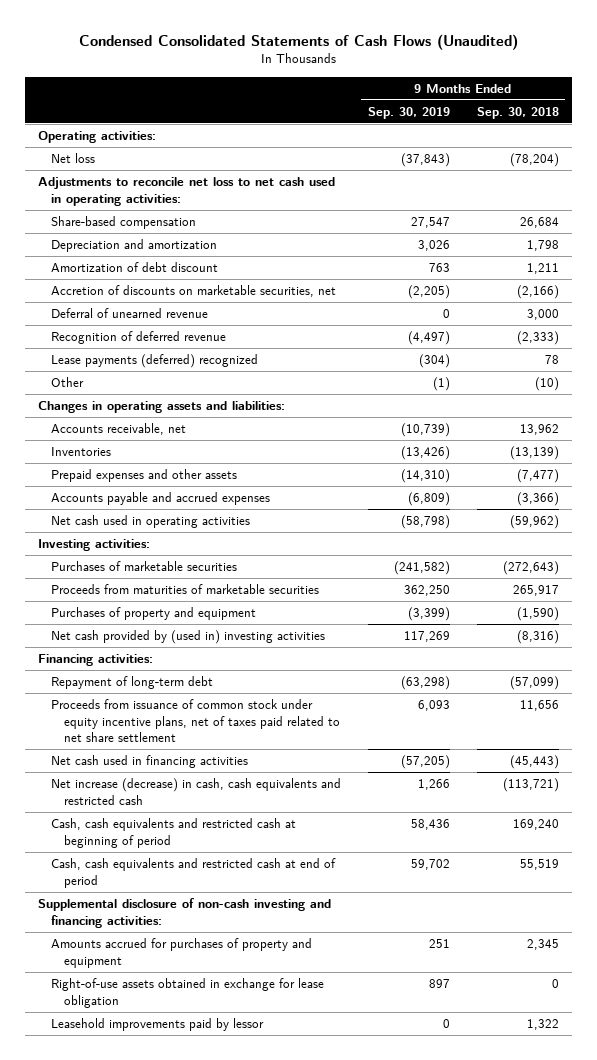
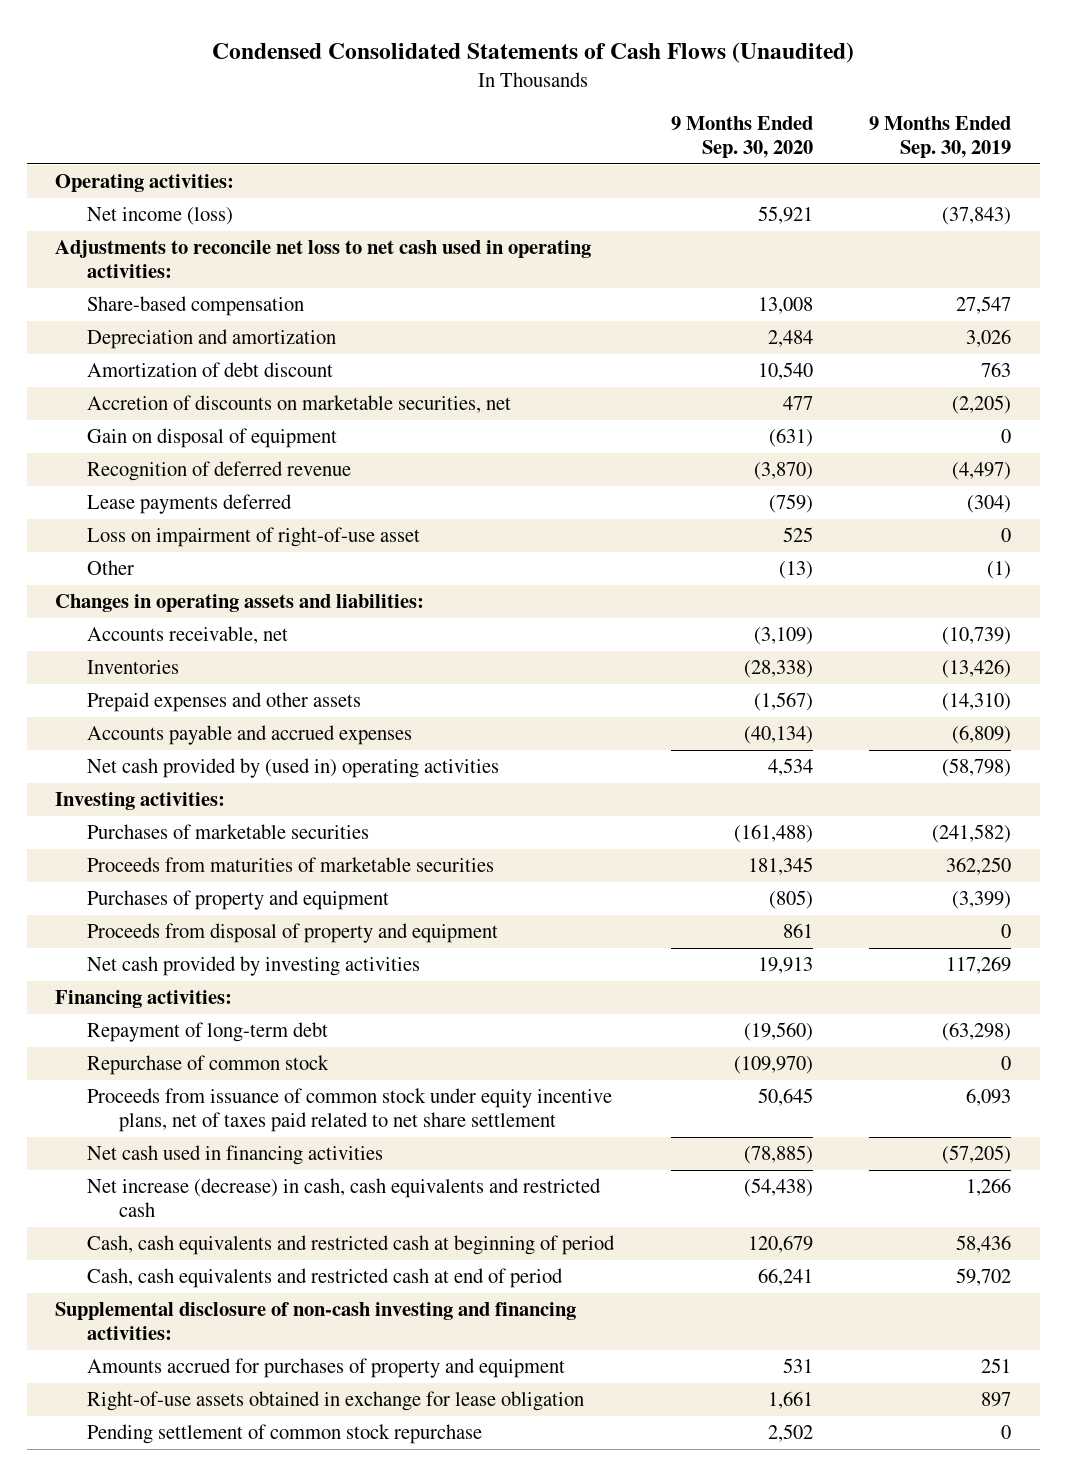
[476,106,559,119] Sep. 30, 2018 -> none
none -> [670,116,813,159] 9 Months Ended Sep. 30, 2020
[51,153,96,164] Net loss -> [87,207,234,226] Net income (loss)
[51,308,209,319] Deferral of unearned revenue -> none
none -> [87,428,338,449] Gain on disposal of equipment
[51,354,259,369] Lease payments (deferred) recognized -> [87,494,293,515] Lease payments deferred
none -> [87,527,421,548] Loss on impairment of right-of-use asset
[51,515,251,529] Net cash used in operating activities -> [87,758,500,779] Net cash provided by (used in) operating activities
none -> [87,923,499,944] Proceeds from disposal of property and equipment
[51,630,326,645] Net cash provided by (used in) investing activities -> [87,956,421,977] Net cash provided by investing activities
none -> [87,1055,330,1076] Repurchase of common stock
[51,1018,265,1032] Leasehold improvements paid by lessor -> none
none -> [87,1424,483,1445] Pending settlement of common stock repurchase

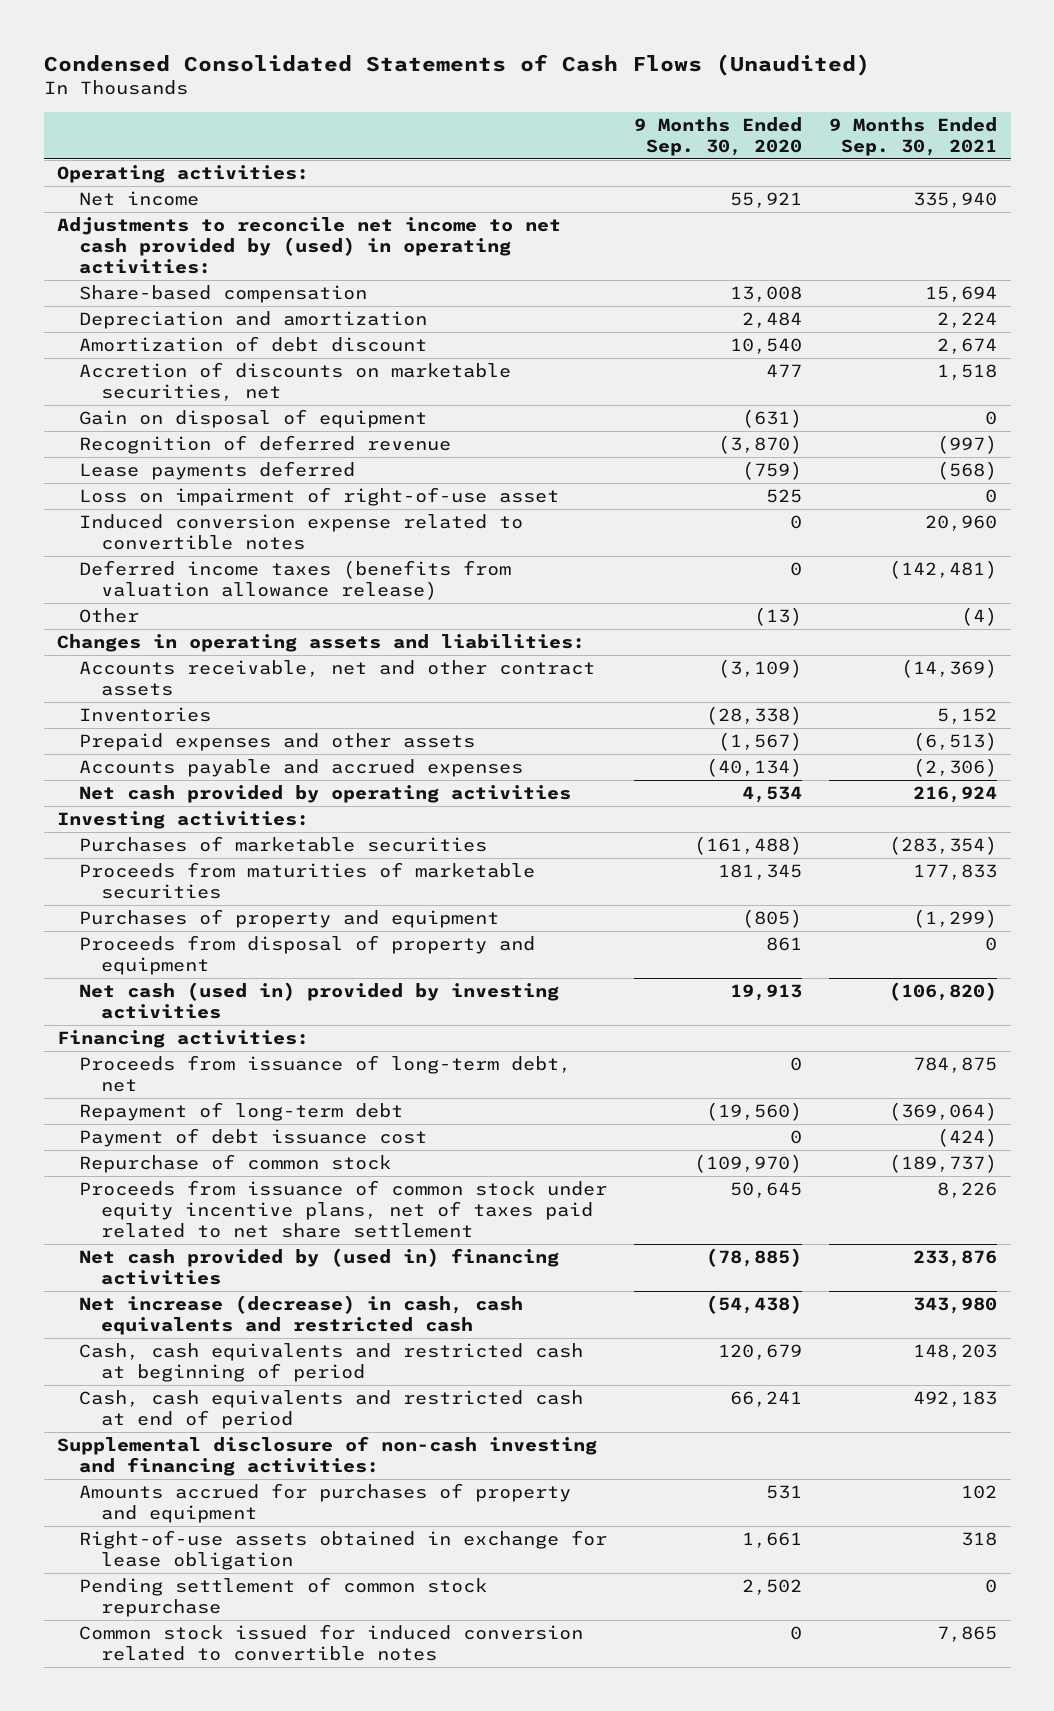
[869,116,1012,159] 9 Months Ended Sep. 30, 2019 -> none
none -> [829,116,998,156] 9 Months Ended Sep. 30, 2021
[87,207,234,226] Net income (loss) -> [79,191,200,207] Net income
[55,240,592,279] Adjustments to reconcile net loss to net cash used in operating activities: -> [57,217,562,275] Adjustments to reconcile net income to net cash provided by (used) in operating activities:
none -> [79,514,524,551] Induced conversion expense related to convertible notes
none -> [79,560,512,601] Deferred income taxes (benefits from valuation allowance release)
[87,626,289,645] Accounts receivable, net -> [79,660,596,697] Accounts receivable, net and other contract assets
[87,758,500,779] Net cash provided by (used in) operating activities -> [79,785,572,804] Net cash provided by operating activities
[87,956,421,977] Net cash provided by investing activities -> [79,982,560,1020] Net cash (used in) provided by investing activities
none -> [79,1055,572,1093] Proceeds from issuance of long-term debt, net
none -> [79,1128,428,1148] Payment of debt issuance cost
[87,1145,384,1166] Net cash used in financing activities -> [79,1248,560,1286] Net cash provided by (used in) financing activities
none -> [79,1624,584,1662] Common stock issued for induced conversion related to convertible notes

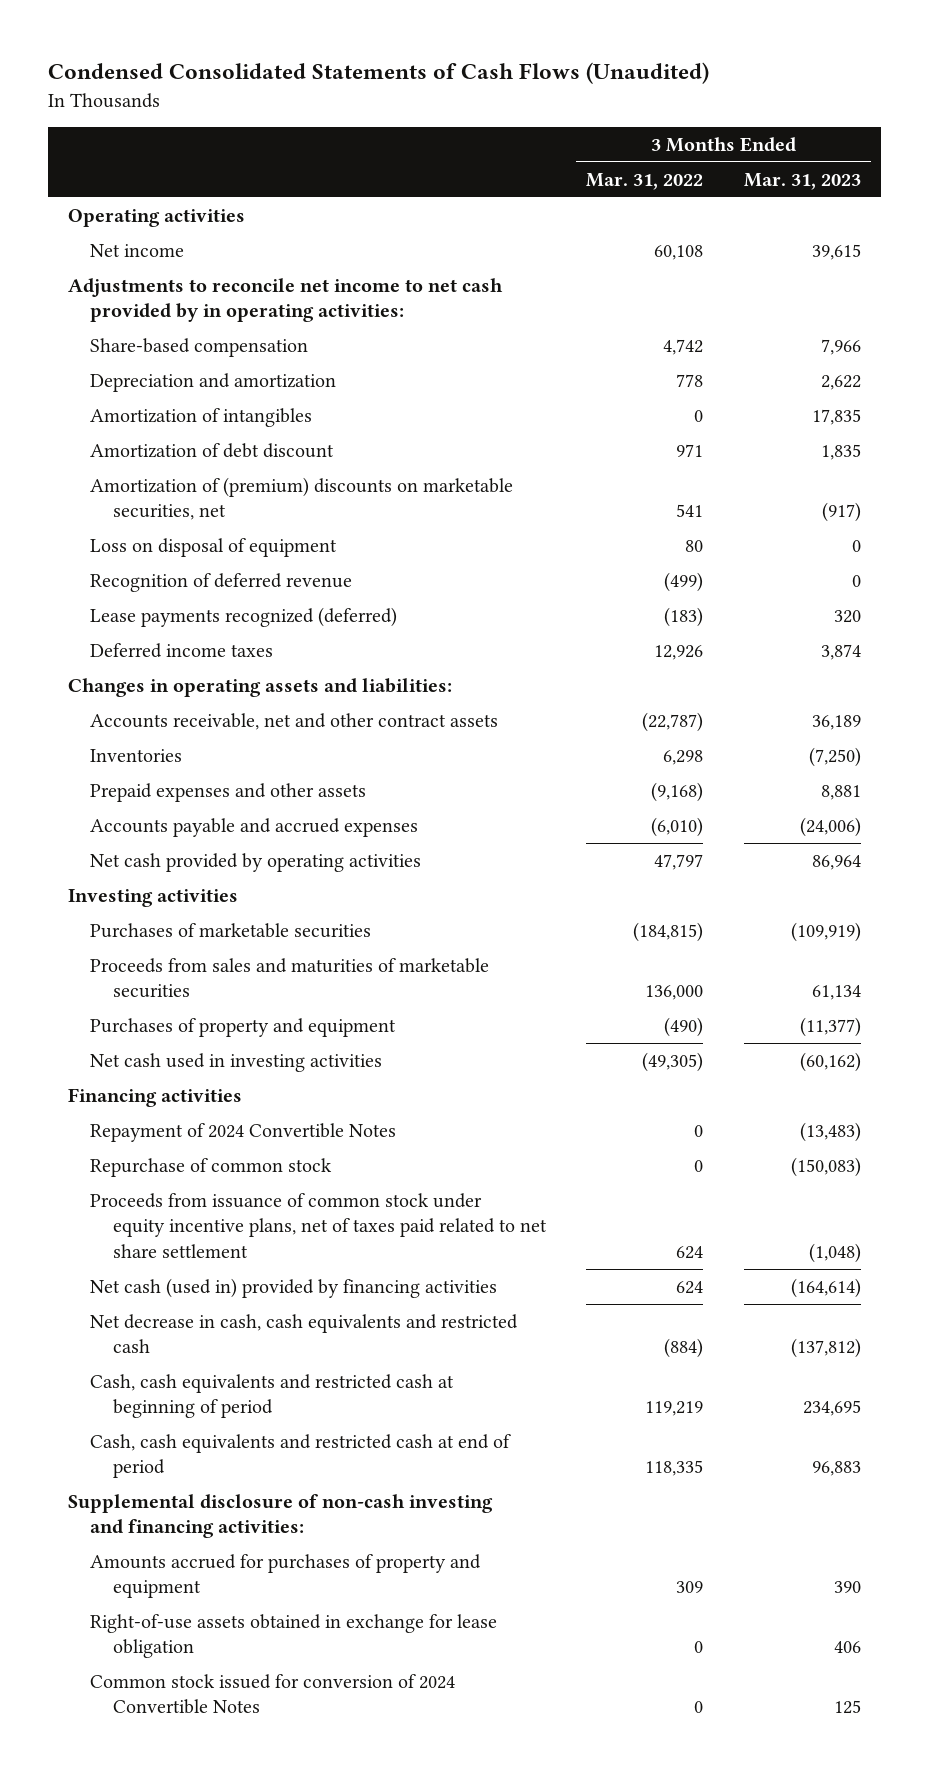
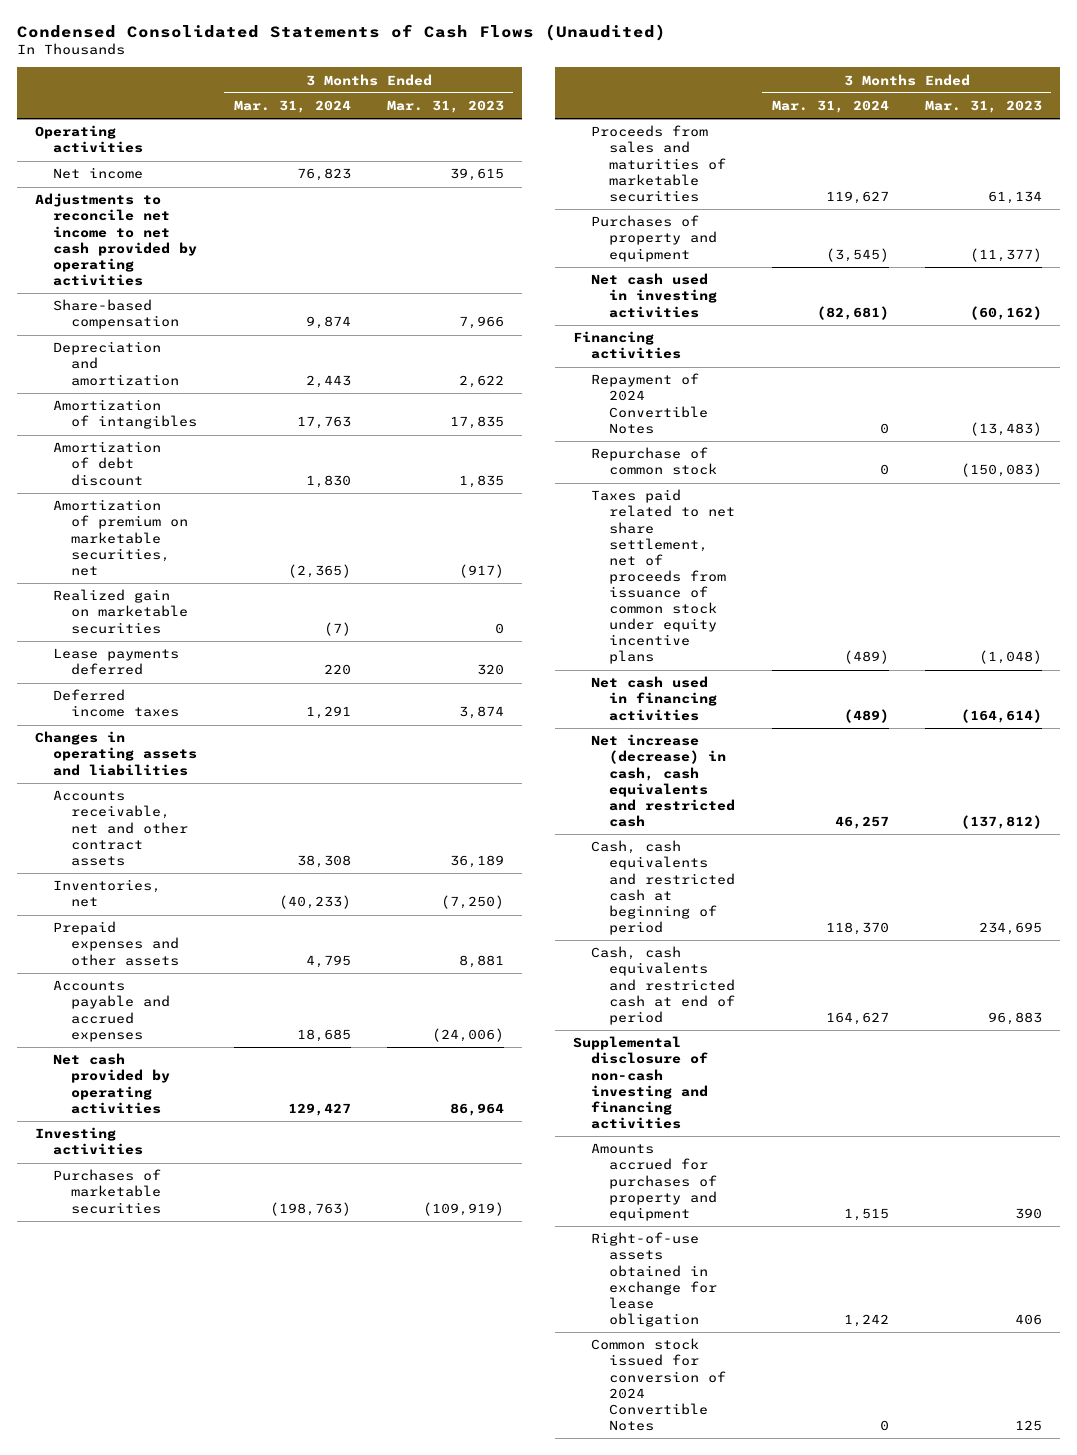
[586,172,704,190] Mar. 31, 2022 -> none
none -> [233,100,351,114] Mar. 31, 2024
[68,278,504,323] Adjustments to reconcile net income to net cash provided by in operating activities: -> [34,193,197,286] Adjustments to reconcile net income to net cash provided by operating activities
[90,538,338,558] Loss on disposal of equipment -> none
[90,573,353,593] Recognition of deferred revenue -> none
[90,477,514,521] Amortization of (premium) discounts on marketable securities, net -> [52,499,189,576] Amortization of premium on marketable securities, net
none -> [52,589,189,634] Realized gain on marketable securities
[90,607,398,628] Lease payments recognized (deferred) -> [52,648,179,676] Lease payments deferred
[68,678,453,698] Changes in operating assets and liabilities: -> [34,731,197,776] Changes in operating assets and liabilities
[90,749,183,763] Inventories -> [52,879,161,908] Inventories, net
[90,1193,547,1258] Proceeds from issuance of common stock under equity incentive plans, net of taxes paid related to net share settlement -> [590,489,736,665] Taxes paid related to net share settlement, net of proceeds from issuance of common stock under equity incentive plans
[90,1278,498,1299] Net cash (used in) provided by financing activities -> [590,676,718,721] Net cash used in financing activities
[90,1314,519,1354] Net decrease in cash, cash equivalents and restricted cash -> [590,734,736,827] Net increase (decrease) in cash, cash equivalents and restricted cash
[68,1494,494,1539] Supplemental disclosure of non-cash investing and financing activities: -> [572,1036,708,1129] Supplemental disclosure of non-cash investing and financing activities

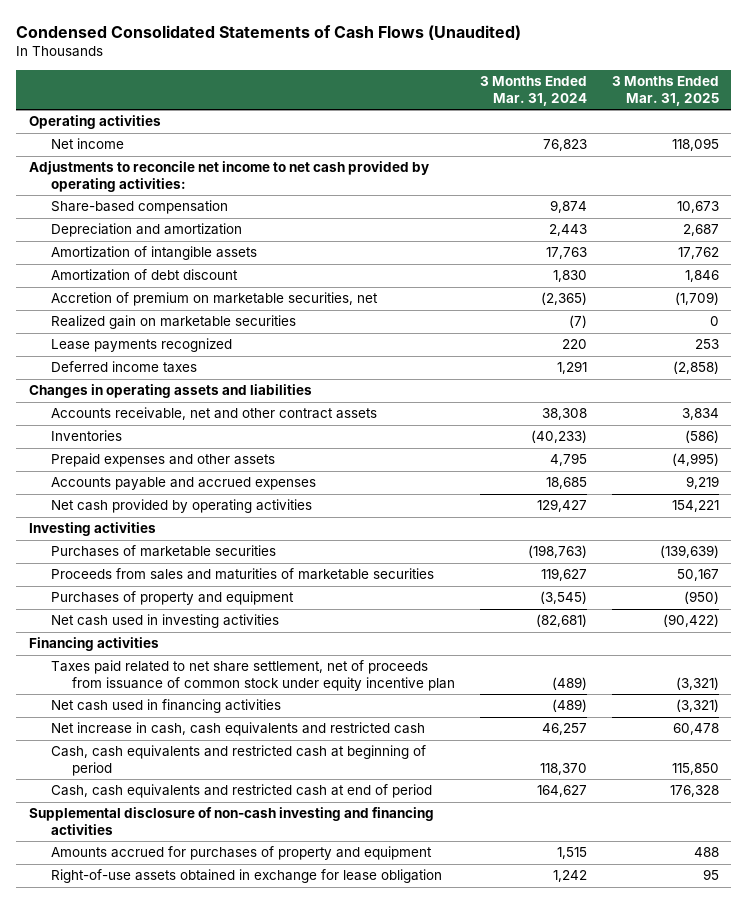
[386,100,504,114] Mar. 31, 2023 -> none
none -> [611,76,719,107] 3 Months Ended Mar. 31, 2025
[34,193,197,286] Adjustments to reconcile net income to net cash provided by operating activities -> [28,161,429,192] Adjustments to reconcile net income to net cash provided by operating activities:
[52,399,198,430] Amortization of intangibles -> [50,246,257,261] Amortization of intangible assets
[52,499,189,576] Amortization of premium on marketable securities, net -> [50,292,378,307] Accretion of premium on marketable securities, net
[52,648,179,676] Lease payments deferred -> [50,338,232,353] Lease payments recognized
[52,879,161,908] Inventories, net -> [50,430,122,442] Inventories
[590,373,709,434] Repayment of 2024 Convertible Notes -> none
[590,447,718,476] Repurchase of common stock -> none
[590,489,736,665] Taxes paid related to net share settlement, net of proceeds from issuance of common stock under equity incentive plans -> [50,660,456,691] Taxes paid related to net share settlement, net of proceeds from issuance of common stock under equity incentive plan
[590,734,736,827] Net increase (decrease) in cash, cash equivalents and restricted cash -> [50,722,425,737] Net increase in cash, cash equivalents and restricted cash
[590,1338,727,1431] Common stock issued for conversion of 2024 Convertible Notes -> none

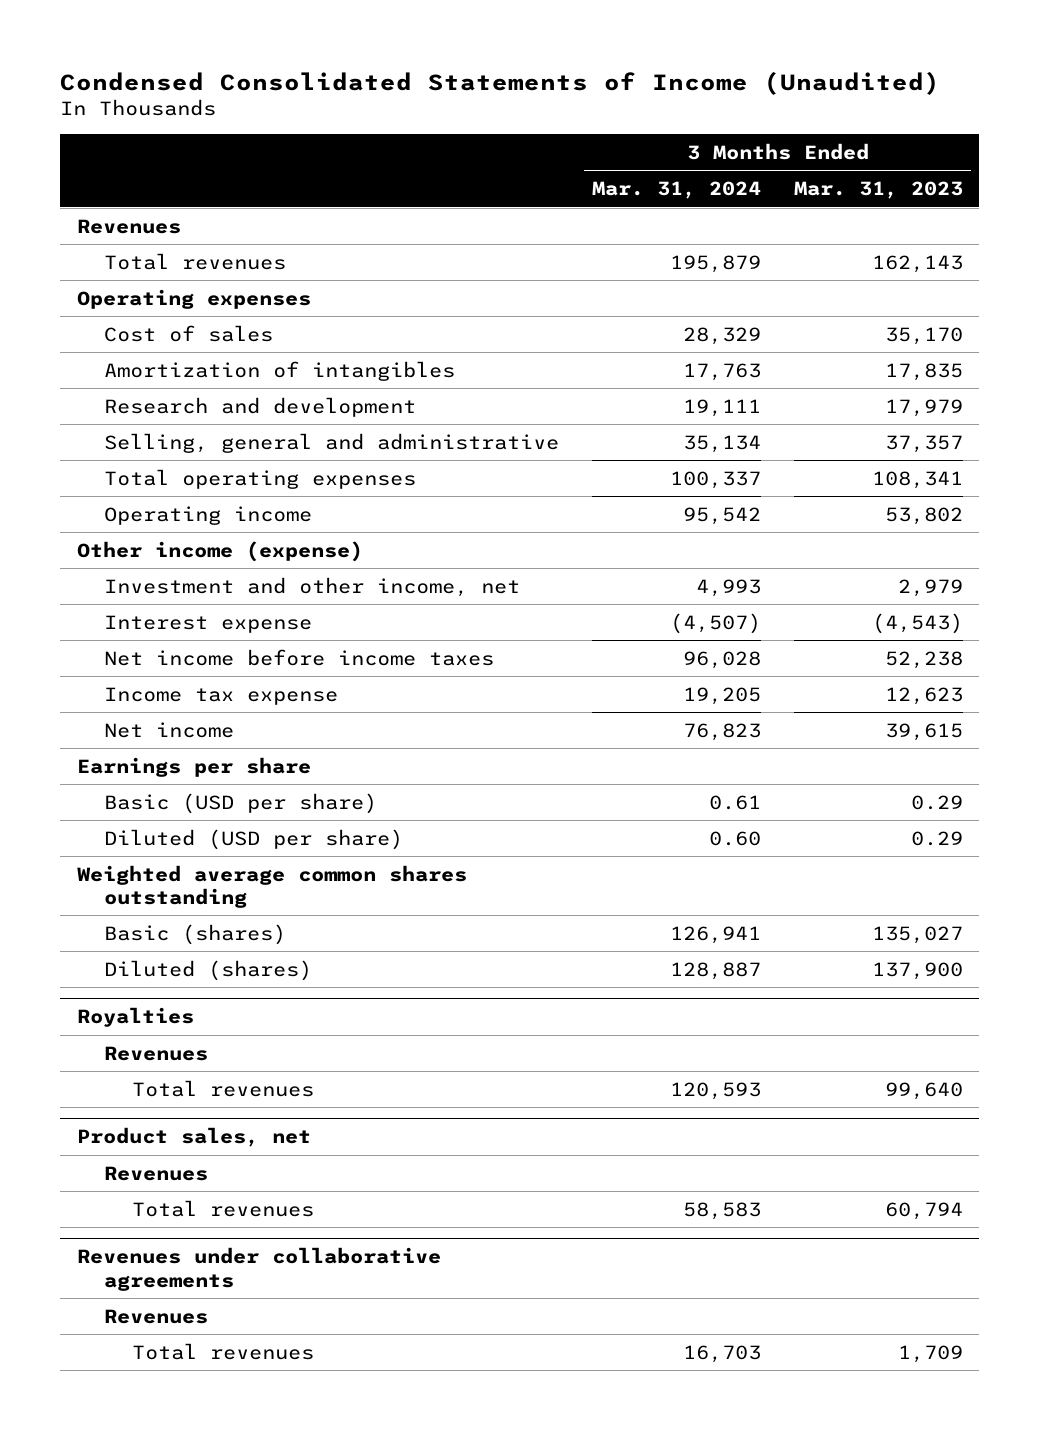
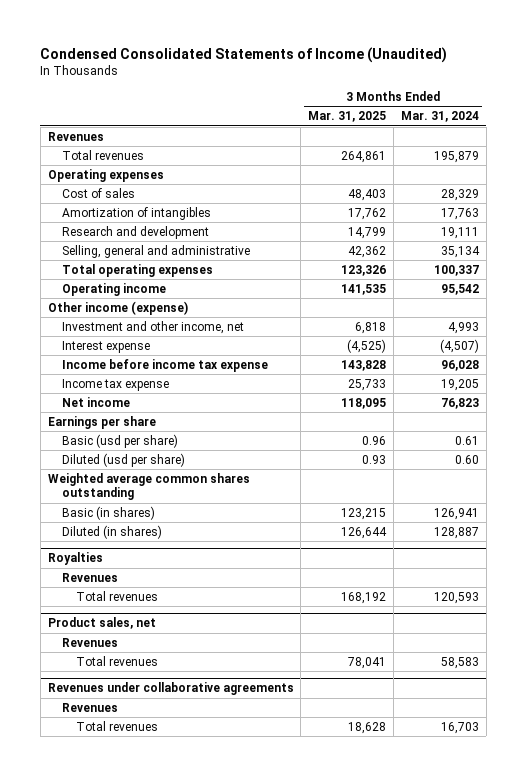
[794,181,964,200] Mar. 31, 2023 -> none
none -> [308,111,387,123] Mar. 31, 2025
[104,648,495,666] Net income before income taxes -> [61,358,268,372] Income before income tax expense
[104,792,378,814] Basic (USD per share) -> [61,433,178,448] Basic (usd per share)
[104,828,404,850] Diluted (USD per share) -> [61,452,185,467] Diluted (usd per share)
[104,923,287,945] Basic (shares) -> [61,505,155,520] Basic (in shares)
[104,959,313,981] Diluted (shares) -> [61,524,162,539] Diluted (in shares)

